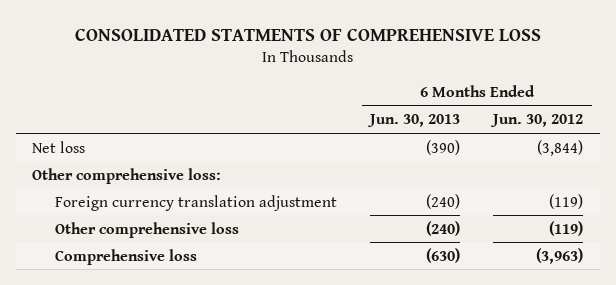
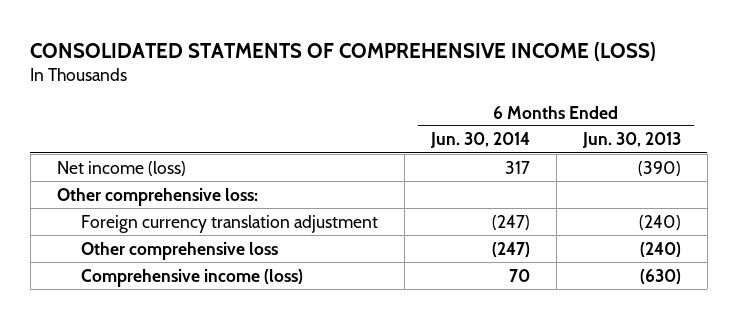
[74,27,541,41] CONSOLIDATED STATMENTS OF COMPREHENSIVE LOSS -> [30,41,657,61] CONSOLIDATED STATMENTS OF COMPREHENSIVE INCOME (LOSS)
[490,114,584,128] Jun. 30, 2012 -> none
none -> [430,132,531,149] Jun. 30, 2014
[32,140,86,153] Net loss -> [56,160,186,176] Net income (loss)
[55,248,198,265] Comprehensive loss -> [81,268,304,287] Comprehensive income (loss)

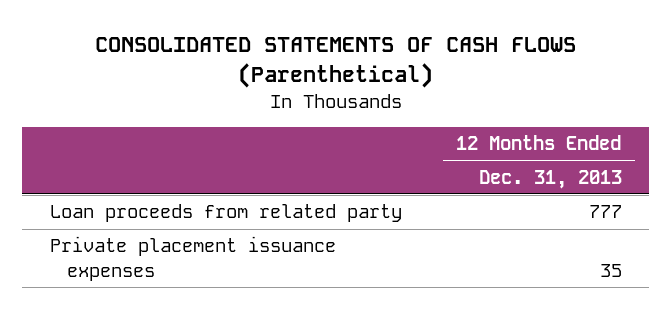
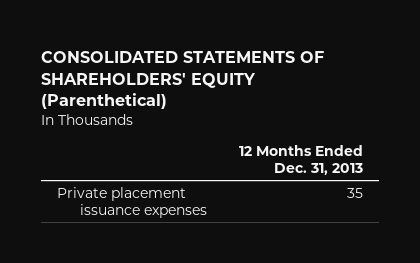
[94,37,576,88] CONSOLIDATED STATEMENTS OF CASH FLOWS (Parenthetical) -> [41,51,325,110] CONSOLIDATED STATEMENTS OF SHAREHOLDERS' EQUITY (Parenthetical)
[49,204,402,223] Loan proceeds from related party -> none

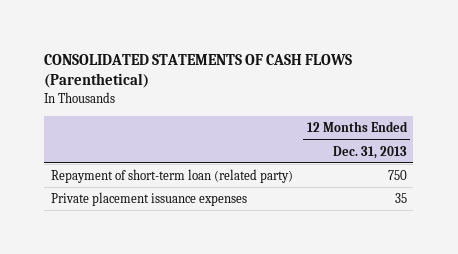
[41,51,325,110] CONSOLIDATED STATEMENTS OF SHAREHOLDERS' EQUITY (Parenthetical) -> [44,53,353,89] CONSOLIDATED STATEMENTS OF CASH FLOWS (Parenthetical)
none -> [50,169,293,184] Repayment of short-term loan (related party)

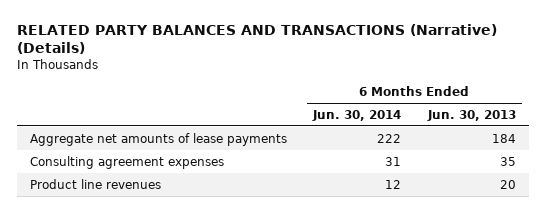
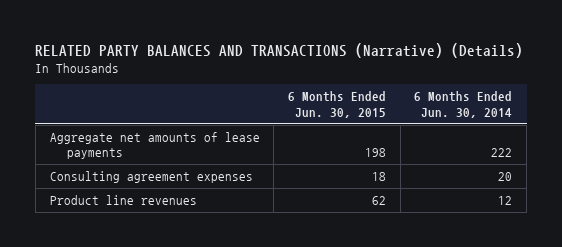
[426,109,516,121] Jun. 30, 2013 -> none
none -> [288,91,387,118] 6 Months Ended Jun. 30, 2015
[385,156,402,166] 31 -> [498,171,513,181] 20

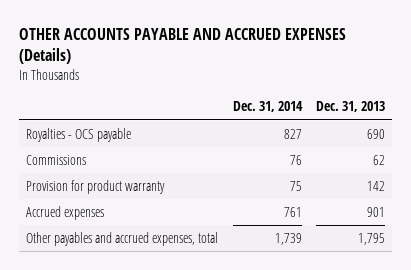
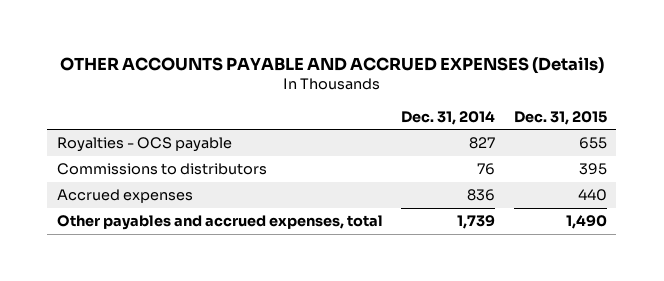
[315,101,385,113] Dec. 31, 2013 -> none
none -> [514,110,608,125] Dec. 31, 2015
[26,179,166,194] Provision for product warranty -> none
[26,154,87,165] Commissions -> [56,163,267,176] Commissions to distributors
[283,206,302,217] 761 -> [467,189,496,202] 836

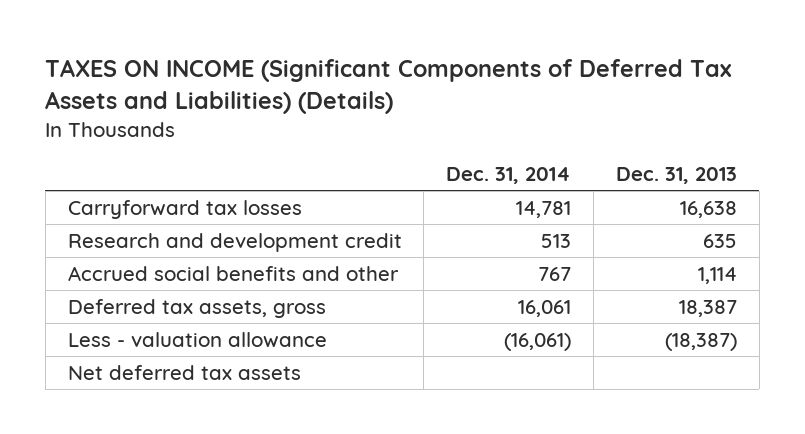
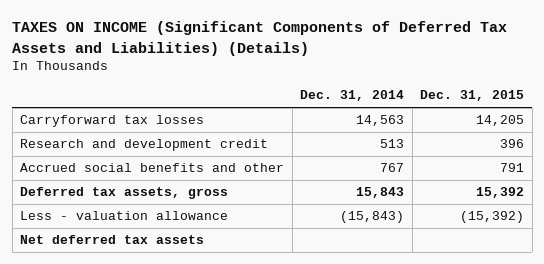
[615,166,737,184] Dec. 31, 2013 -> none
none -> [420,90,525,102] Dec. 31, 2015
[516,200,572,218] 14,781 -> [356,115,405,127] 14,563
[518,299,572,317] 16,061 -> [356,187,405,199] 15,843
[504,332,572,351] (16,061) -> [340,211,405,224] (15,843)

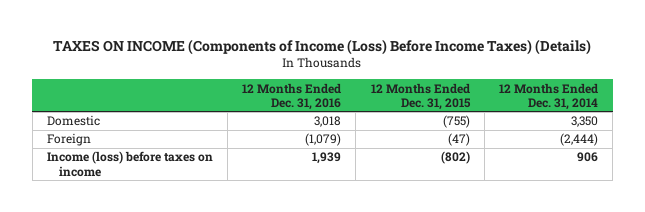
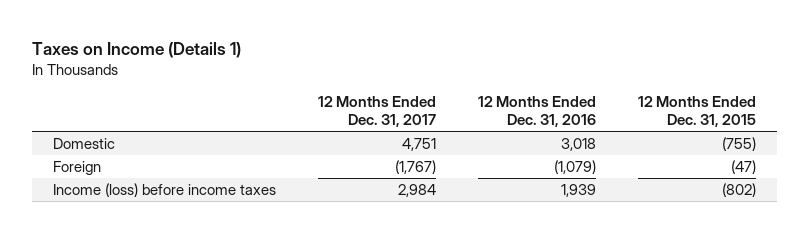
[53,38,592,55] TAXES ON INCOME (Components of Income (Loss) Before Income Taxes) (Details) -> [31,42,241,59] Taxes on Income (Details 1)
[498,82,598,110] 12 Months Ended Dec. 31, 2014 -> none
none -> [317,96,436,128] 12 Months Ended Dec. 31, 2017
[46,151,213,177] Income (loss) before taxes on income -> [52,183,276,198] Income (loss) before income taxes

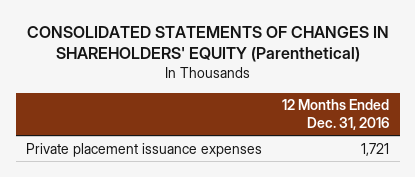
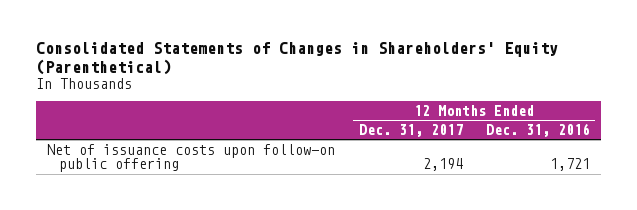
[26,25,389,63] CONSOLIDATED STATEMENTS OF CHANGES IN SHAREHOLDERS' EQUITY (Parenthetical) -> [35,42,558,75] Consolidated Statements of Changes in Shareholders' Equity (Parenthetical)
none -> [358,124,463,138] Dec. 31, 2017
[25,142,262,157] Private placement issuance expenses -> [47,144,336,173] Net of issuance costs upon follow-on public offering

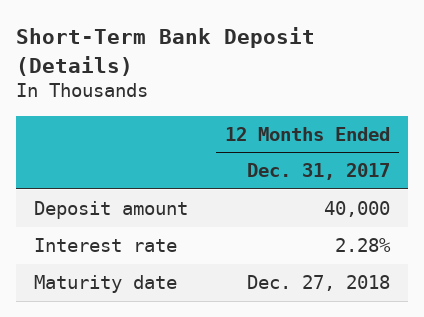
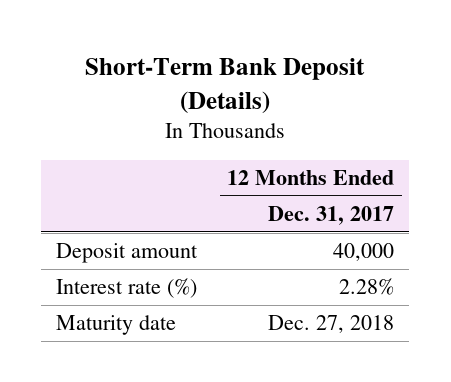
[34,238,178,253] Interest rate -> [56,278,198,299] Interest rate (%)

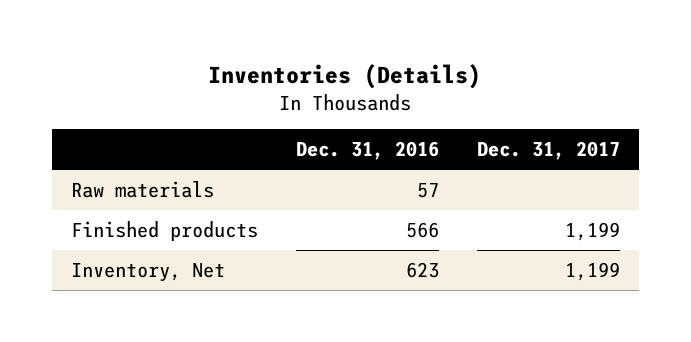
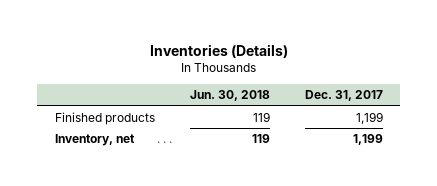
[295,141,439,161] Dec. 31, 2016 -> none
none -> [189,90,270,102] Jun. 30, 2018
[70,180,214,198] Raw materials -> none
[70,262,225,282] Inventory, Net -> [54,134,135,147] Inventory, net

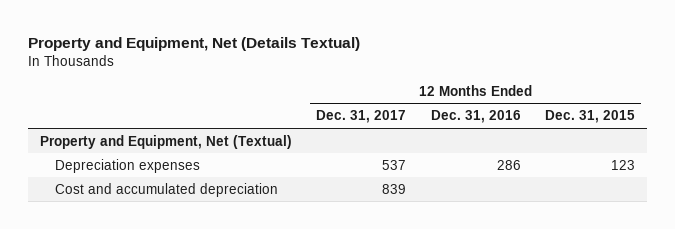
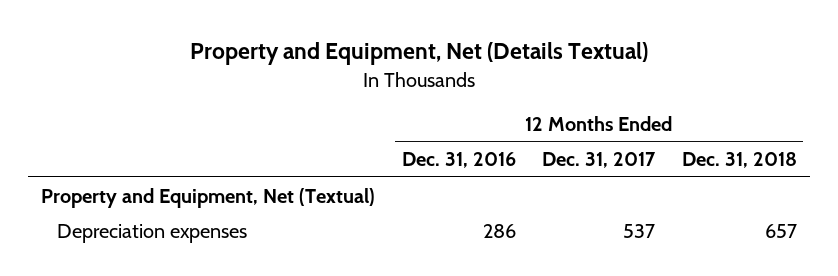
[545,110,636,124] Dec. 31, 2015 -> none
none -> [681,152,797,169] Dec. 31, 2018
[54,182,278,197] Cost and accumulated depreciation -> none

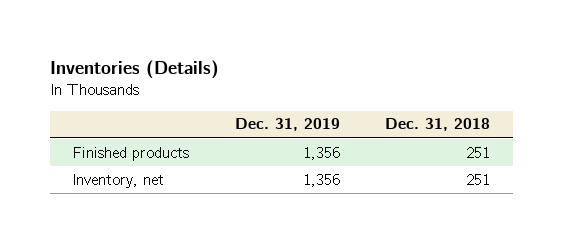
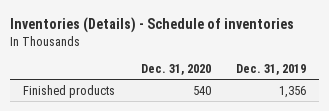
[49,59,219,79] Inventories (Details) -> [10,17,295,34] Inventories (Details) - Schedule of inventories
[385,118,491,132] Dec. 31, 2018 -> none
none -> [140,64,211,76] Dec. 31, 2020
[72,173,165,188] Inventory, net -> none

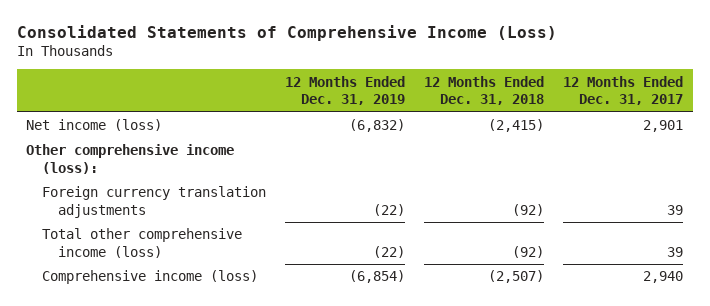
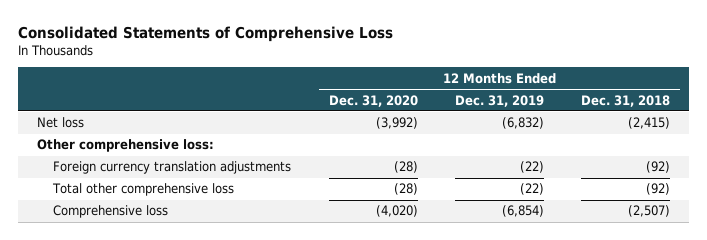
[16,24,557,41] Consolidated Statements of Comprehensive Income (Loss) -> [18,25,394,42] Consolidated Statements of Comprehensive Loss
[563,75,684,105] 12 Months Ended Dec. 31, 2017 -> none
none -> [328,94,418,107] Dec. 31, 2020
[26,119,163,132] Net income (loss) -> [36,117,84,129] Net loss
[26,144,235,174] Other comprehensive income (loss): -> [36,139,214,153] Other comprehensive loss:
[42,228,243,258] Total other comprehensive income (loss) -> [52,183,235,197] Total other comprehensive loss
[42,270,259,285] Comprehensive income (loss) -> [53,205,169,219] Comprehensive loss

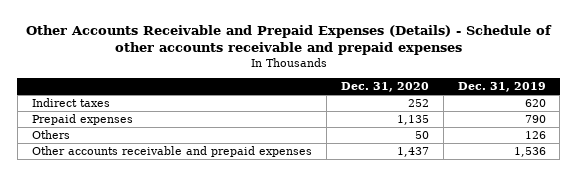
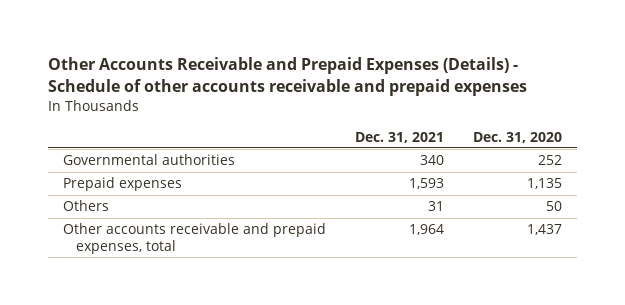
[457,82,546,93] Dec. 31, 2019 -> none
none -> [355,131,445,143] Dec. 31, 2021
[31,98,110,108] Indirect taxes -> [62,154,235,166] Governmental authorities
[31,146,312,158] Other accounts receivable and prepaid expenses -> [62,223,326,254] Other accounts receivable and prepaid expenses, total

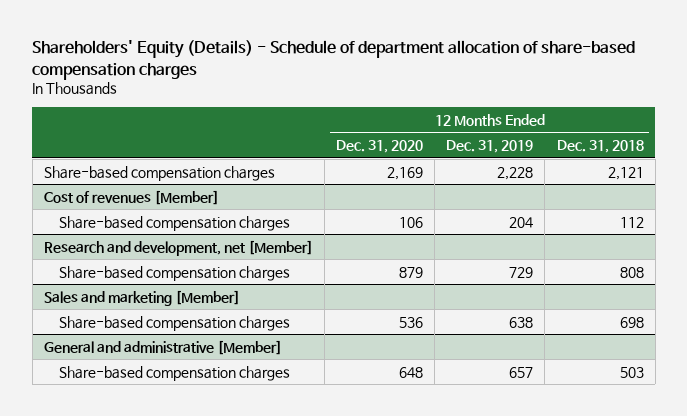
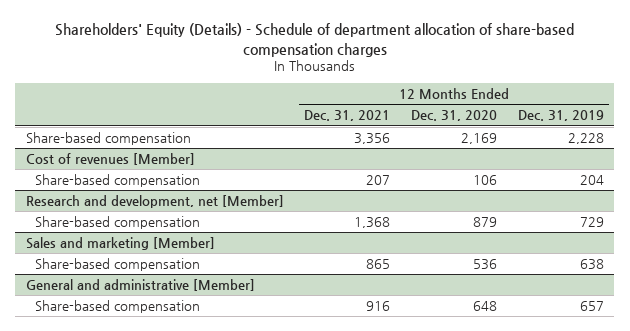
[556,139,644,153] Dec. 31, 2018 -> none
none -> [304,110,391,122] Dec. 31, 2021
[43,165,275,181] Share-based compensation charges -> [25,132,191,146] Share-based compensation
[58,215,290,231] Share-based compensation charges -> [35,174,201,188] Share-based compensation
[58,265,290,281] Share-based compensation charges -> [35,216,201,230] Share-based compensation
[58,315,290,331] Share-based compensation charges -> [35,258,201,272] Share-based compensation
[58,365,290,381] Share-based compensation charges -> [35,300,201,314] Share-based compensation

